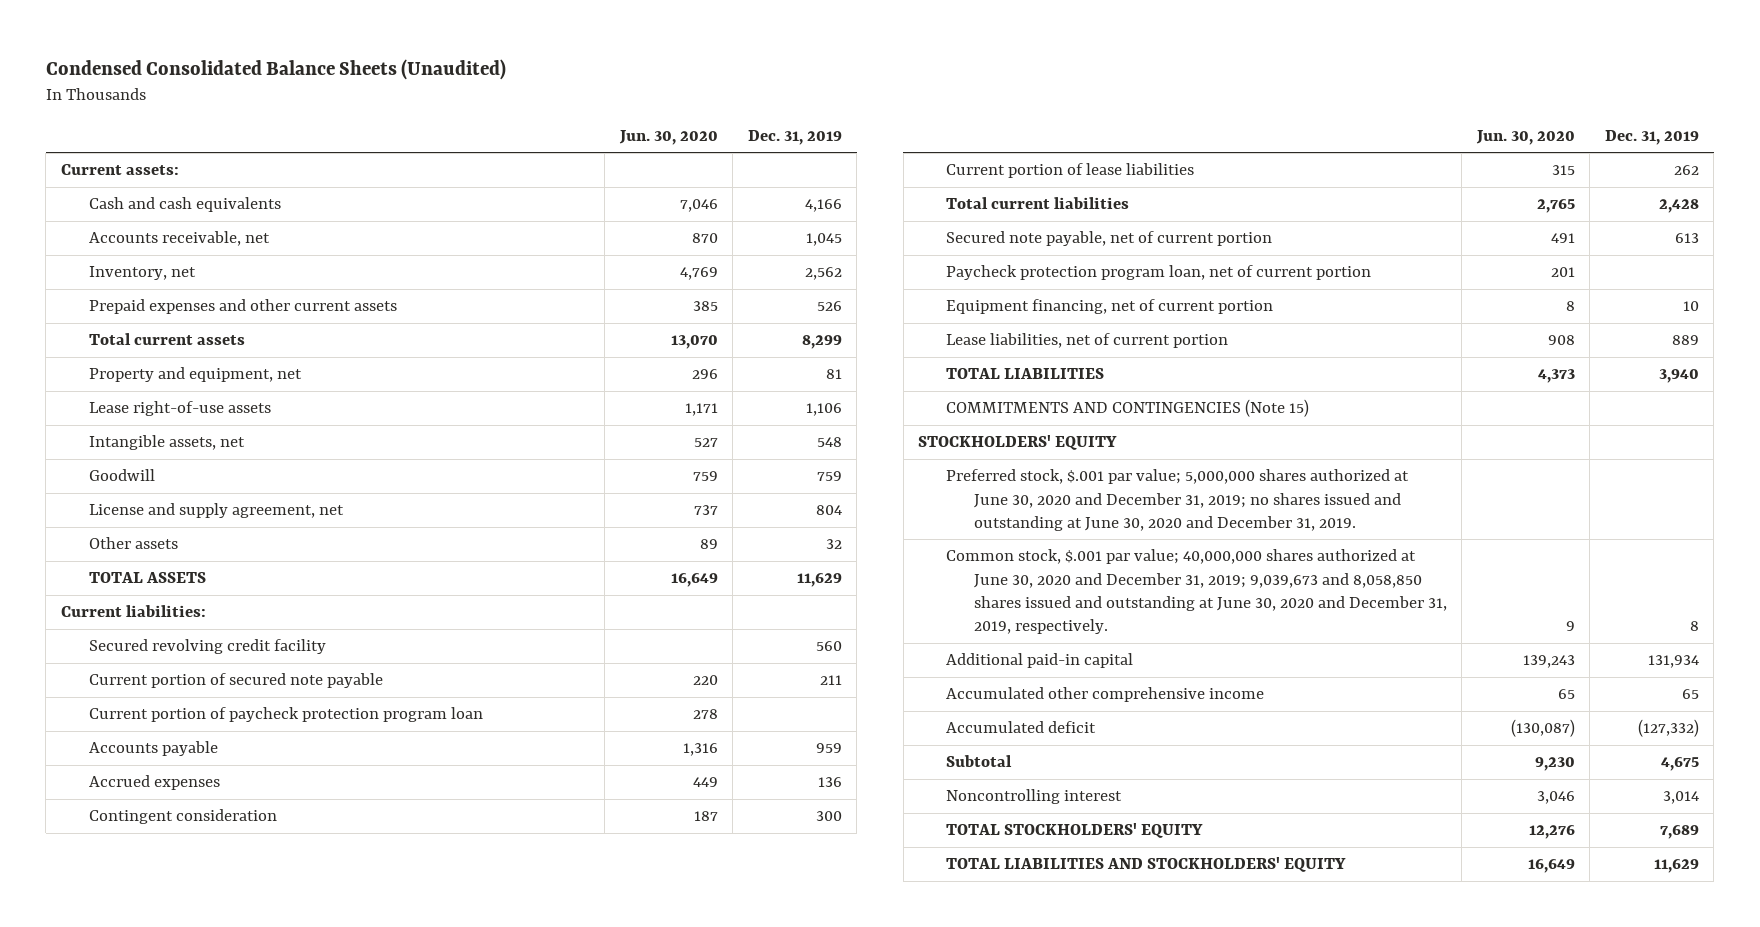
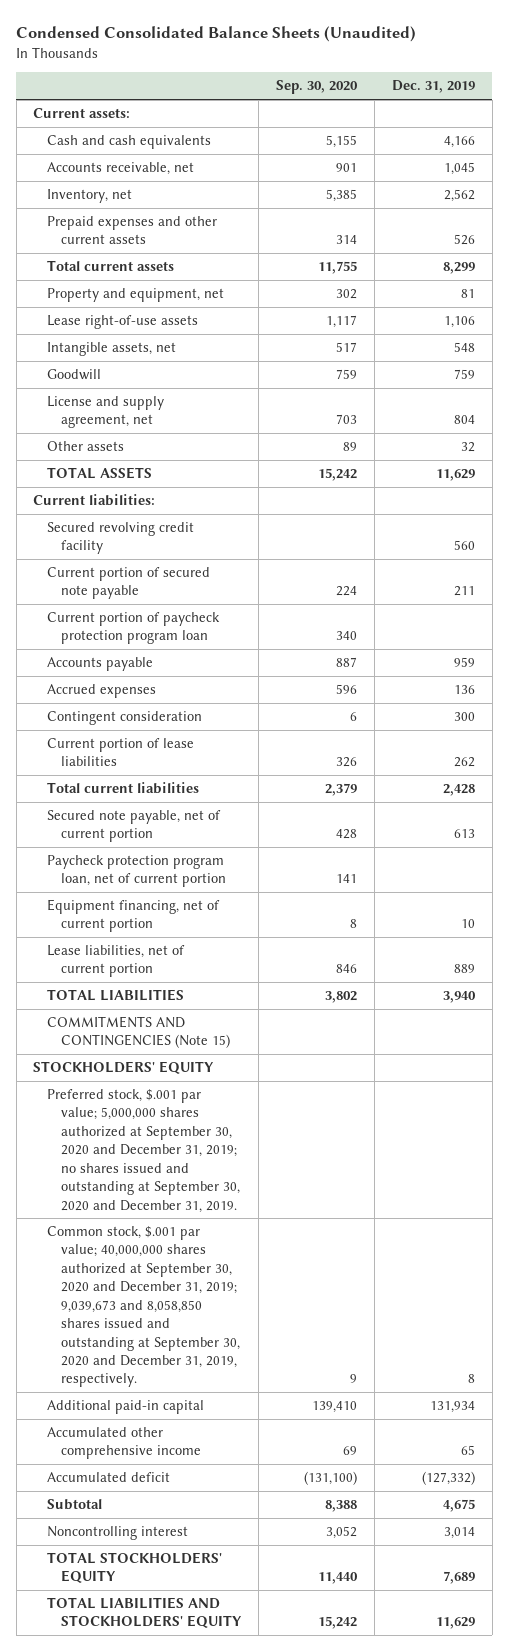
[618,129,718,145] Jun. 30, 2020 -> none
none -> [275,80,358,95] Sep. 30, 2020
[945,469,1409,531] Preferred stock, $.001 par value; 5,000,000 shares authorized at June 30, 2020 and December 31, 2019; no shares issued and outstanding at June 30, 2020 and December 31, 2019. -> [47,1088,240,1213] Preferred stock, $.001 par value; 5,000,000 shares authorized at September 30, 2020 and December 31, 2019; no shares issued and outstanding at September 30, 2020 and December 31, 2019.
[945,549,1447,635] Common stock, $.001 par value; 40,000,000 shares authorized at June 30, 2020 and December 31, 2019; 9,039,673 and 8,058,850 shares issued and outstanding at June 30, 2020 and December 31, 2019, respectively. -> [47,1225,240,1388] Common stock, $.001 par value; 40,000,000 shares authorized at September 30, 2020 and December 31, 2019; 9,039,673 and 8,058,850 shares issued and outstanding at September 30, 2020 and December 31, 2019, respectively.

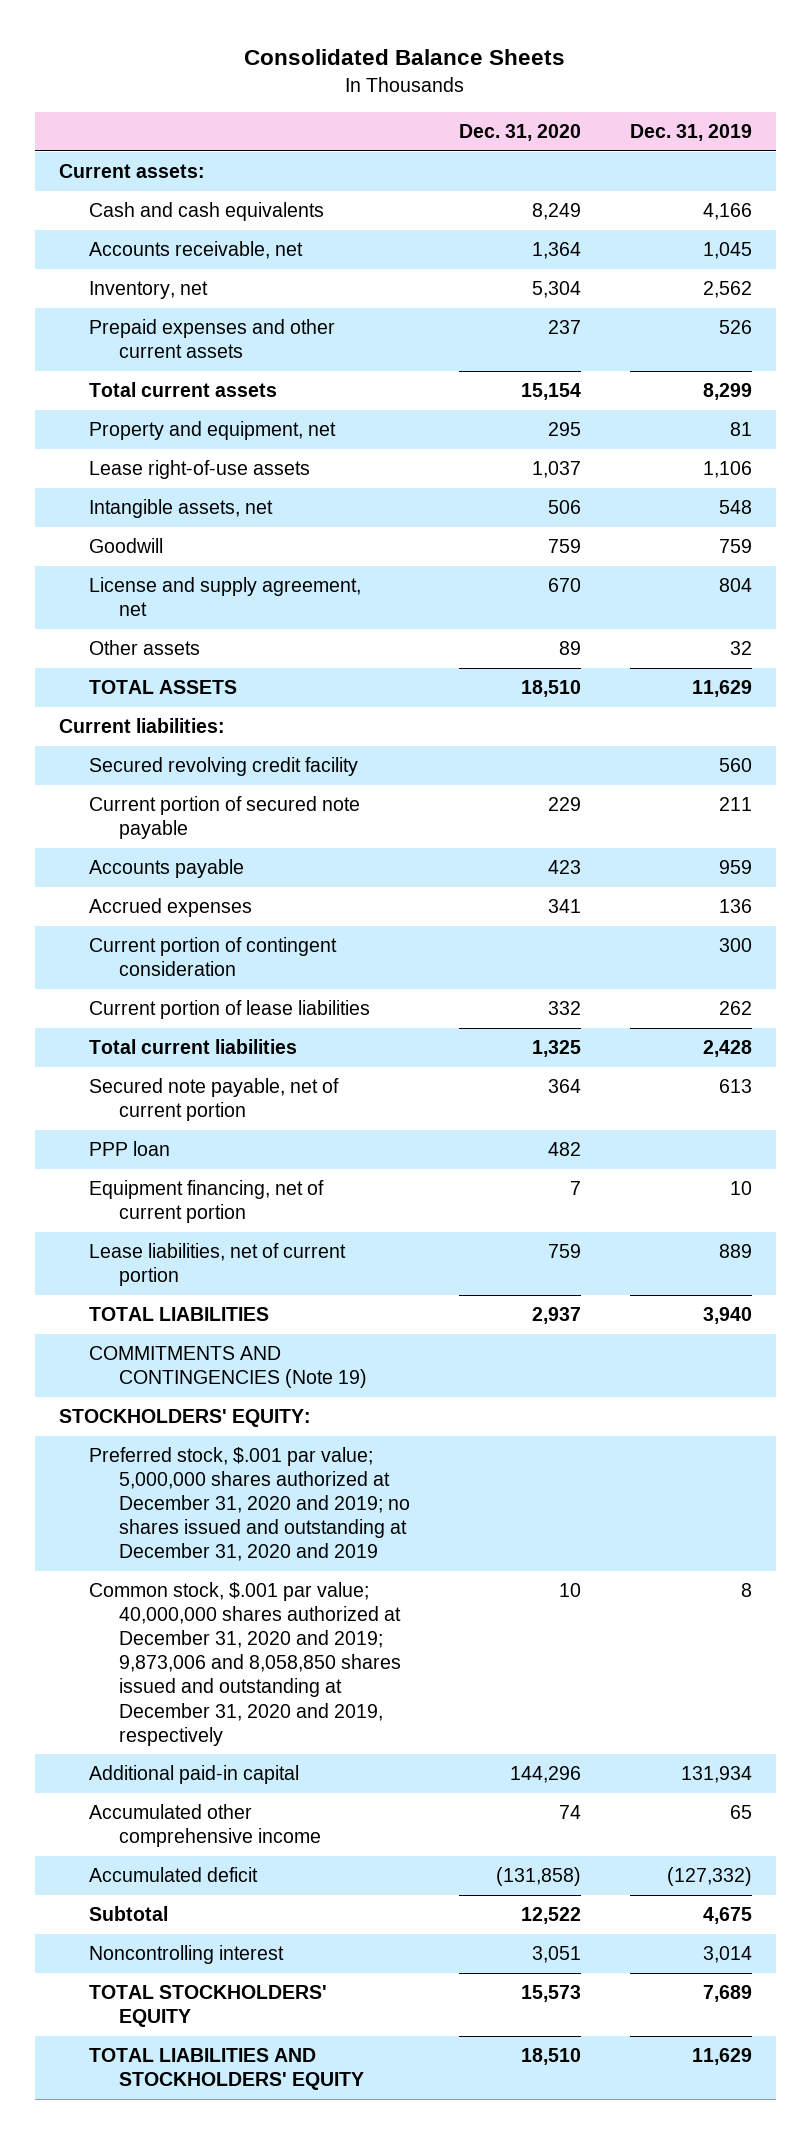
[16,26,417,43] Condensed Consolidated Balance Sheets (Unaudited) -> [244,49,566,66] Consolidated Balance Sheets
[275,80,358,95] Sep. 30, 2020 -> none
none -> [458,123,581,141] Dec. 31, 2020
[47,611,221,645] Current portion of paycheck protection program loan -> none
[47,710,203,725] Contingent consideration -> [89,937,338,977] Current portion of contingent consideration
[47,854,226,888] Paycheck protection program loan, net of current portion -> [89,1141,171,1157] PPP loan
[47,1015,230,1049] COMMITMENTS AND CONTINGENCIES (Note 15) -> [89,1346,367,1389] COMMITMENTS AND CONTINGENCIES (Note 19)
[33,1060,215,1074] STOCKHOLDERS' EQUITY -> [59,1409,312,1428] STOCKHOLDERS' EQUITY:
[47,1088,240,1213] Preferred stock, $.001 par value; 5,000,000 shares authorized at September 30, 2020 and December 31, 2019; no shares issued and outstanding at September 30, 2020 and December 31, 2019. -> [89,1447,410,1562] Preferred stock, $.001 par value; 5,000,000 shares authorized at December 31, 2020 and 2019; no shares issued and outstanding at December 31, 2020 and 2019
[47,1225,240,1388] Common stock, $.001 par value; 40,000,000 shares authorized at September 30, 2020 and December 31, 2019; 9,039,673 and 8,058,850 shares issued and outstanding at September 30, 2020 and December 31, 2019, respectively. -> [89,1582,401,1746] Common stock, $.001 par value; 40,000,000 shares authorized at December 31, 2020 and 2019; 9,873,006 and 8,058,850 shares issued and outstanding at December 31, 2020 and 2019, respectively

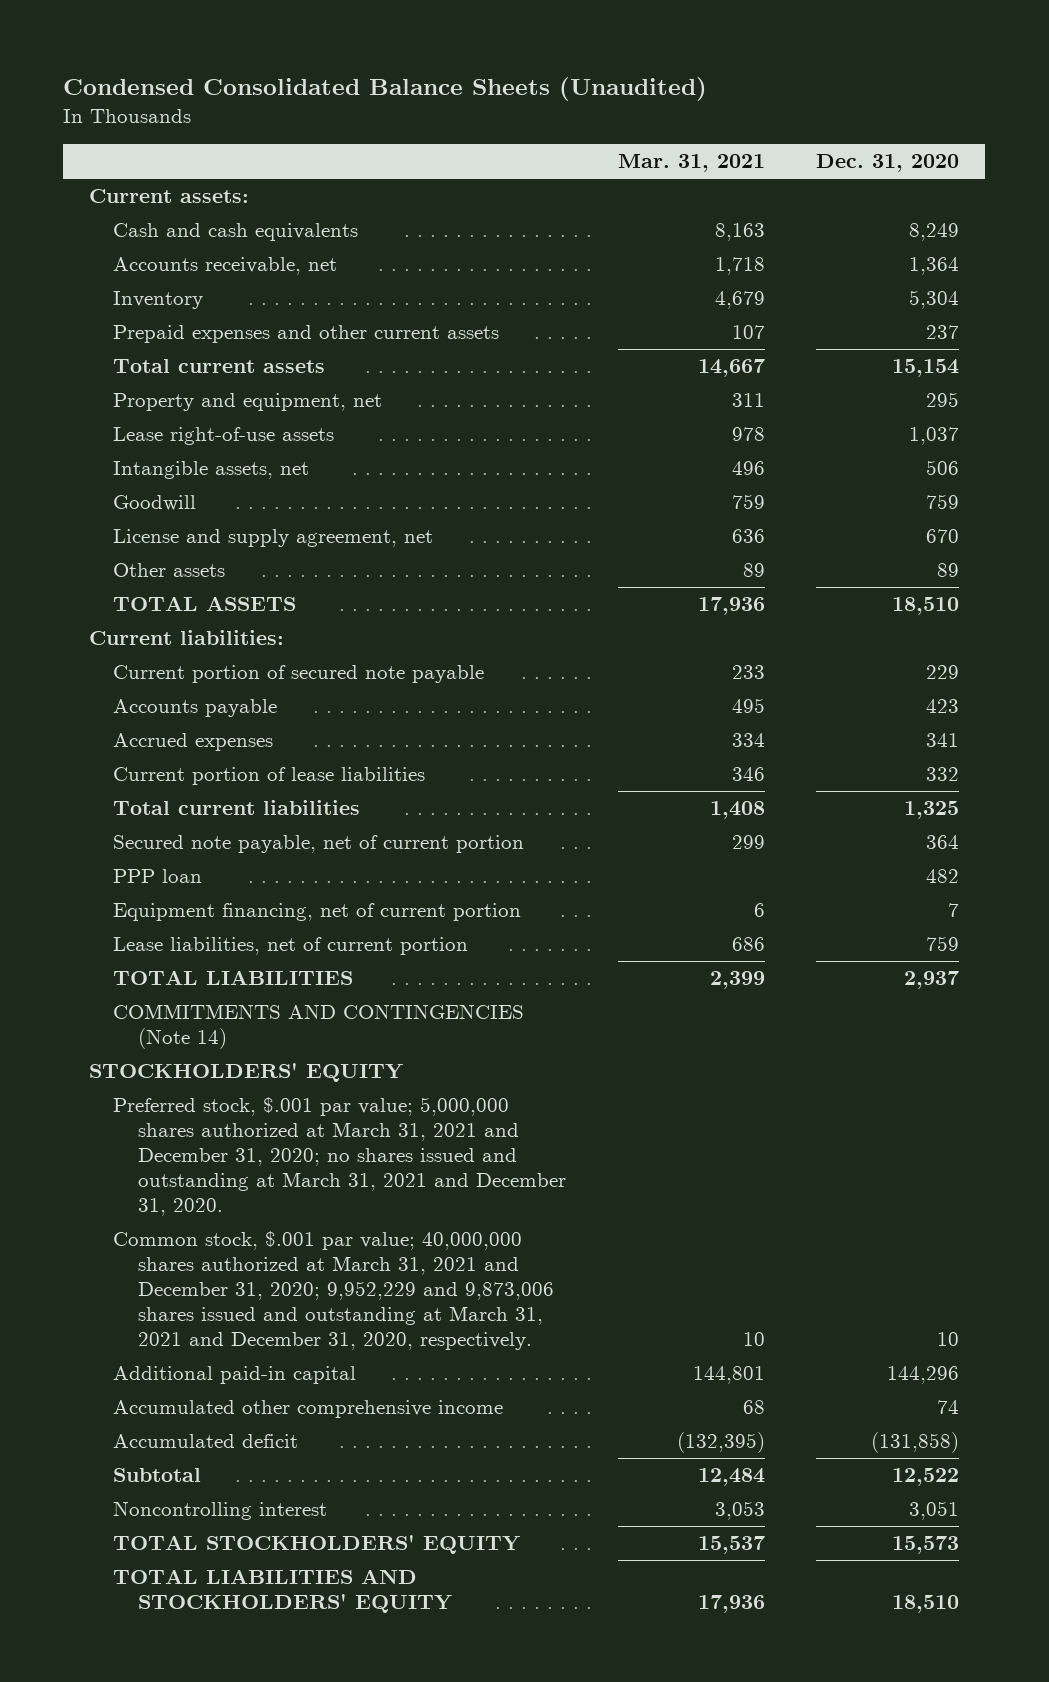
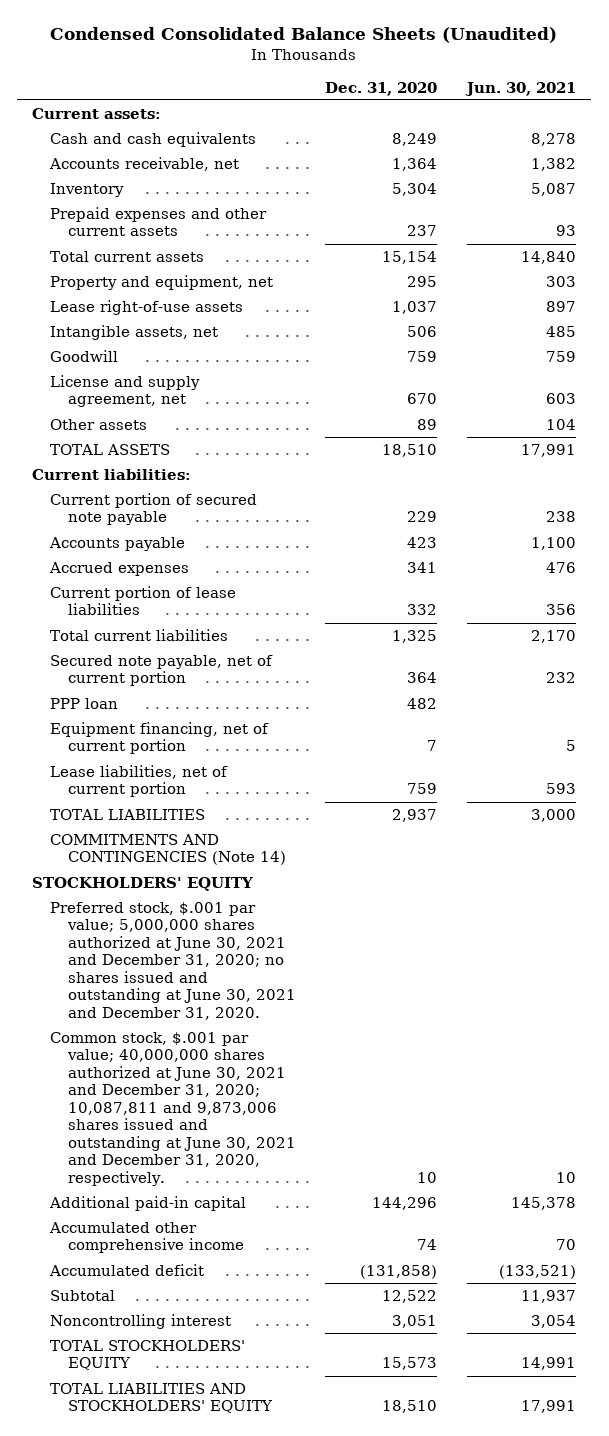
[617,154,765,173] Mar. 31, 2021 -> none
none -> [465,81,577,96] Jun. 30, 2021
[113,1097,566,1217] Preferred stock, $.001 par value; 5,000,000 shares authorized at March 31, 2021 and December 31, 2020; no shares issued and outstanding at March 31, 2021 and December 31, 2020. -> [49,901,296,1020] Preferred stock, $.001 par value; 5,000,000 shares authorized at June 30, 2021 and December 31, 2020; no shares issued and outstanding at June 30, 2021 and December 31, 2020.
[113,1231,554,1351] Common stock, $.001 par value; 40,000,000 shares authorized at March 31, 2021 and December 31, 2020; 9,952,229 and 9,873,006 shares issued and outstanding at March 31, 2021 and December 31, 2020, respectively. -> [49,1031,296,1186] Common stock, $.001 par value; 40,000,000 shares authorized at June 30, 2021 and December 31, 2020; 10,087,811 and 9,873,006 shares issued and outstanding at June 30, 2021 and December 31, 2020, respectively.

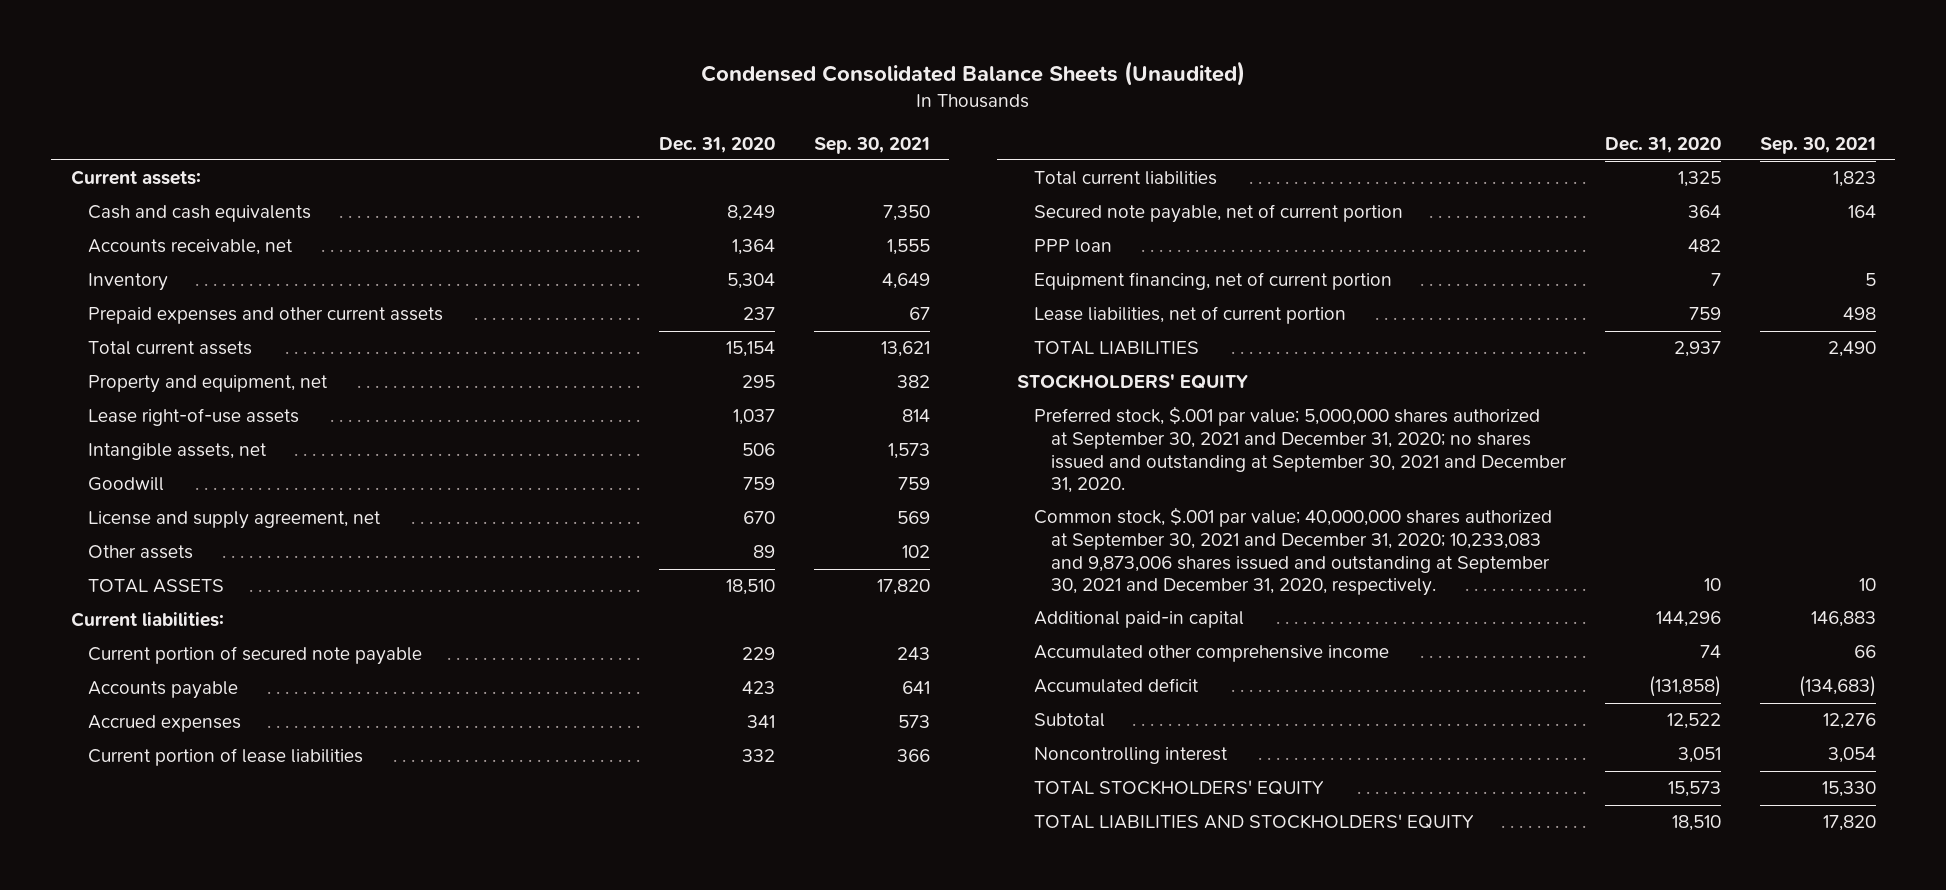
[465,81,577,96] Jun. 30, 2021 -> none
none -> [813,136,930,154] Sep. 30, 2021
[49,833,286,866] COMMITMENTS AND CONTINGENCIES (Note 14) -> none
[49,901,296,1020] Preferred stock, $.001 par value; 5,000,000 shares authorized at June 30, 2021 and December 31, 2020; no shares issued and outstanding at June 30, 2021 and December 31, 2020. -> [1033,406,1568,494] Preferred stock, $.001 par value; 5,000,000 shares authorized at September 30, 2021 and December 31, 2020; no shares issued and outstanding at September 30, 2021 and December 31, 2020.
[49,1031,296,1186] Common stock, $.001 par value; 40,000,000 shares authorized at June 30, 2021 and December 31, 2020; 10,087,811 and 9,873,006 shares issued and outstanding at June 30, 2021 and December 31, 2020, respectively. -> [1033,507,1552,597] Common stock, $.001 par value; 40,000,000 shares authorized at September 30, 2021 and December 31, 2020; 10,233,083 and 9,873,006 shares issued and outstanding at September 30, 2021 and December 31, 2020, respectively.

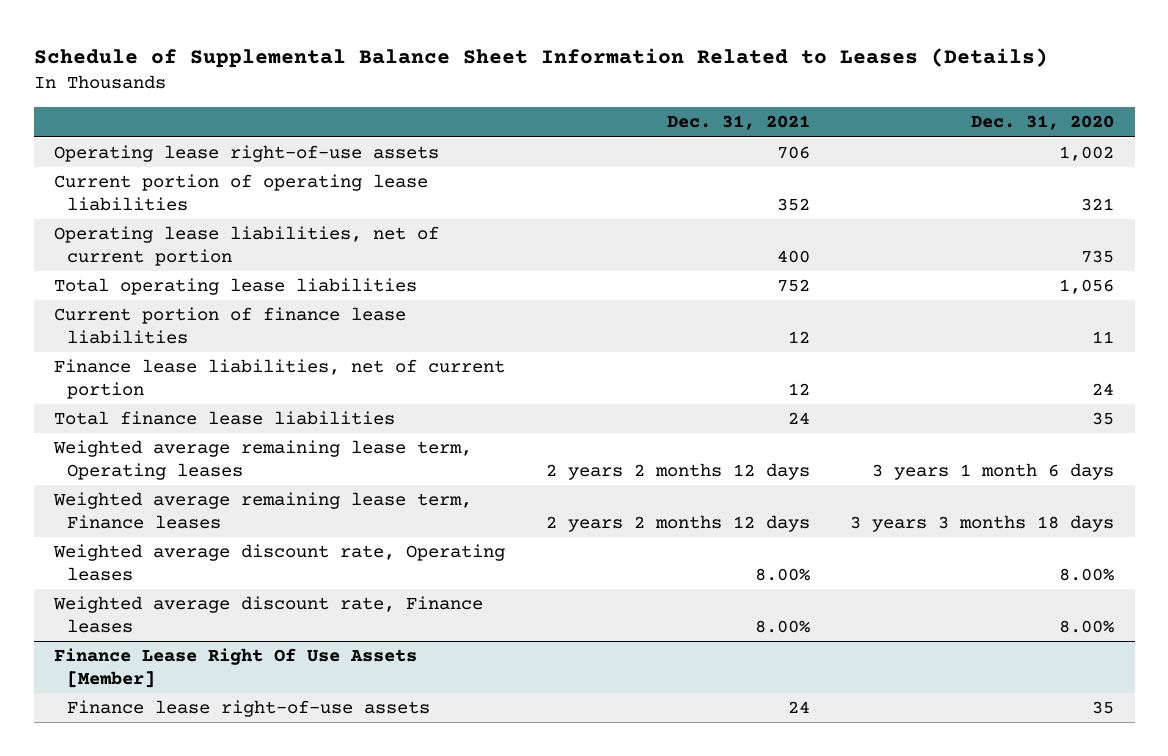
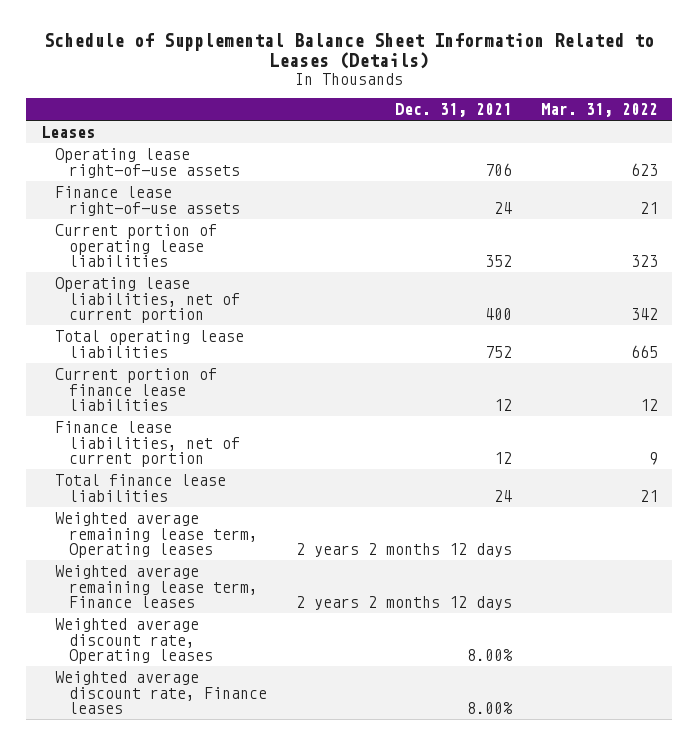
[971,115,1115,131] Dec. 31, 2020 -> none
none -> [540,103,658,118] Mar. 31, 2022
none -> [40,126,95,139] Leases
none -> [54,186,240,216] Finance lease right-of-use assets
[53,648,417,688] Finance Lease Right Of Use Assets [Member] -> none
[67,700,431,718] Finance lease right-of-use assets -> none

